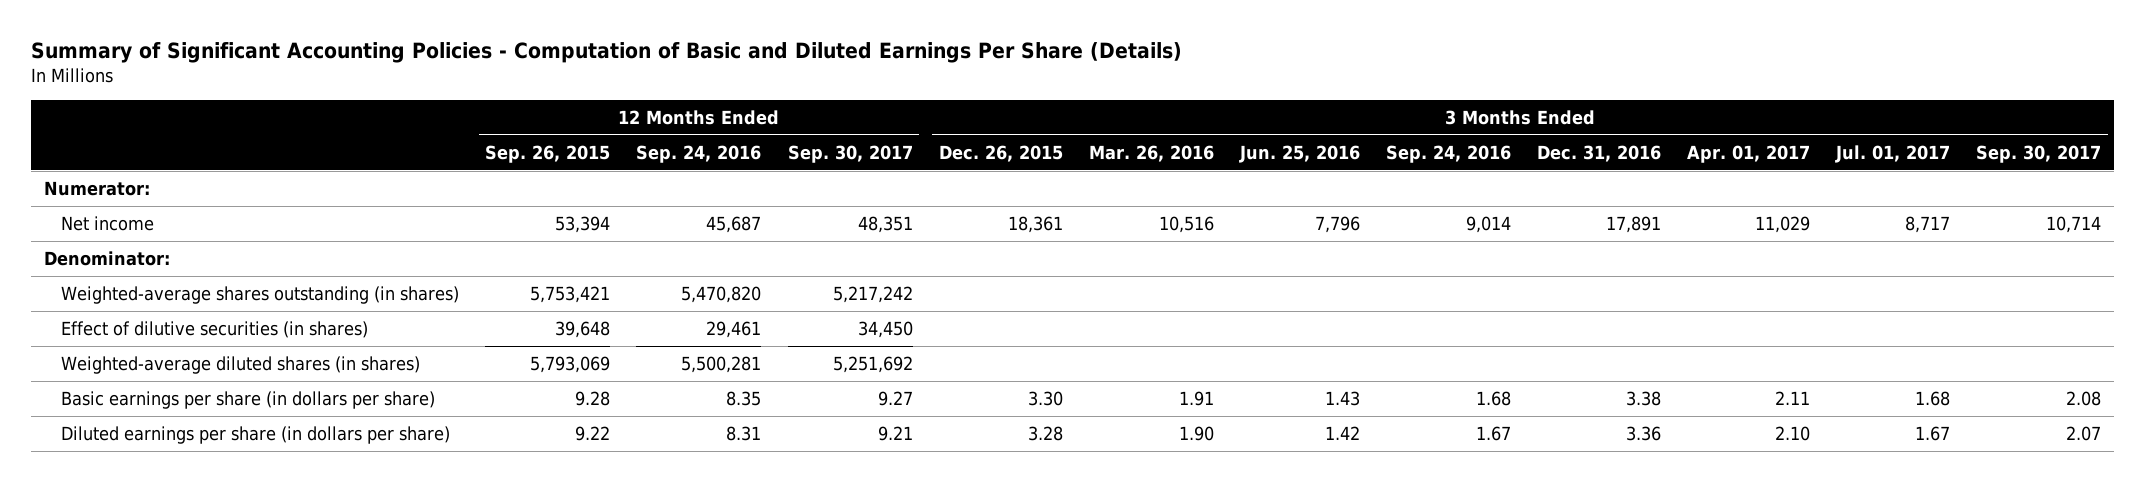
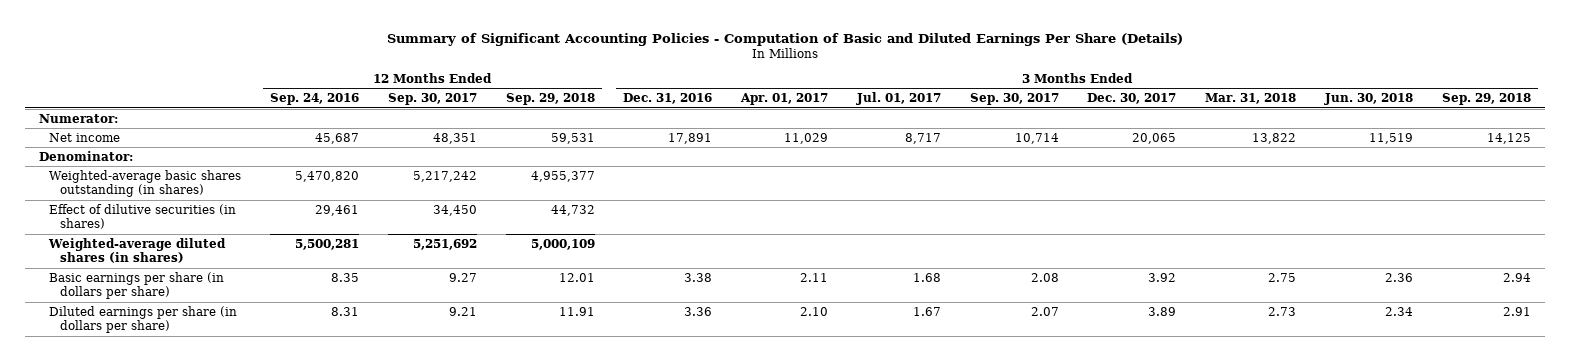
[485,144,611,163] Sep. 26, 2015 -> none
[938,144,1063,162] Dec. 26, 2015 -> none
[1088,144,1214,162] Mar. 26, 2016 -> none
[1238,144,1360,163] Jun. 25, 2016 -> none
[1385,144,1511,163] Sep. 24, 2016 -> none
none -> [505,93,595,106] Sep. 29, 2018
none -> [1087,93,1177,105] Dec. 30, 2017
none -> [1205,93,1297,105] Mar. 31, 2018
none -> [1323,93,1413,106] Jun. 30, 2018
none -> [1441,93,1531,106] Sep. 29, 2018
[61,286,460,305] Weighted-average shares outstanding (in shares) -> [49,169,242,198] Weighted-average basic shares outstanding (in shares)

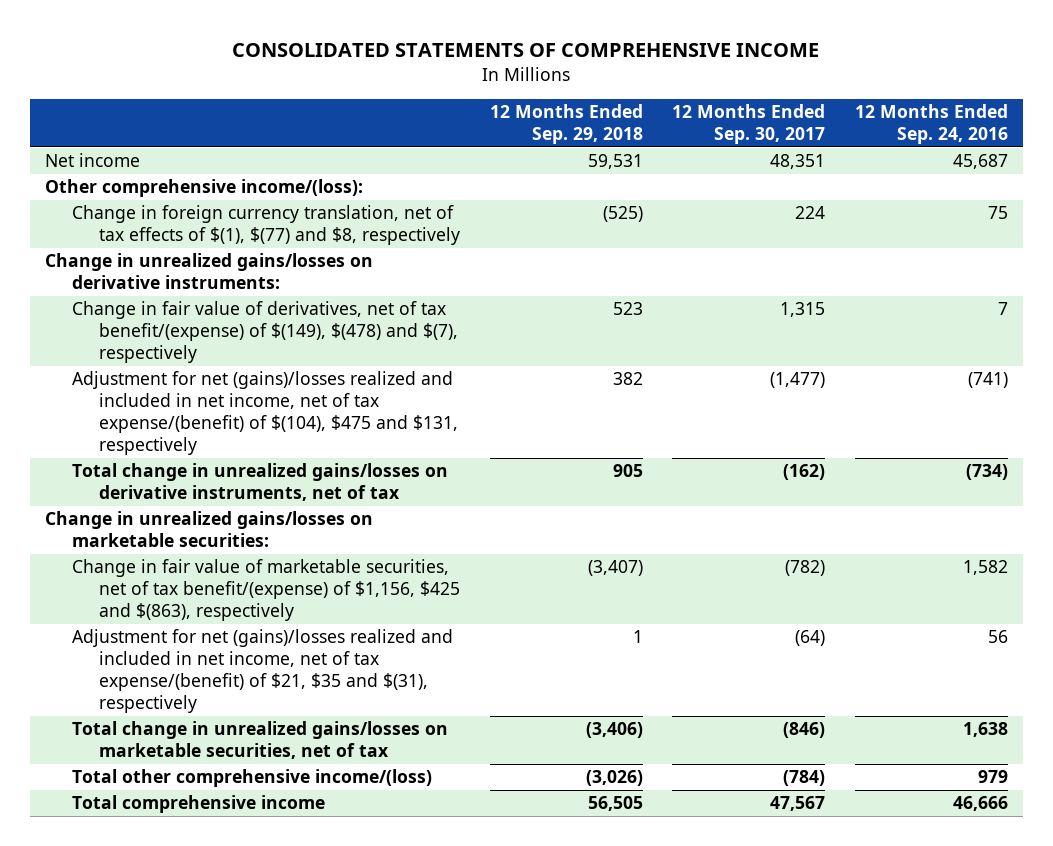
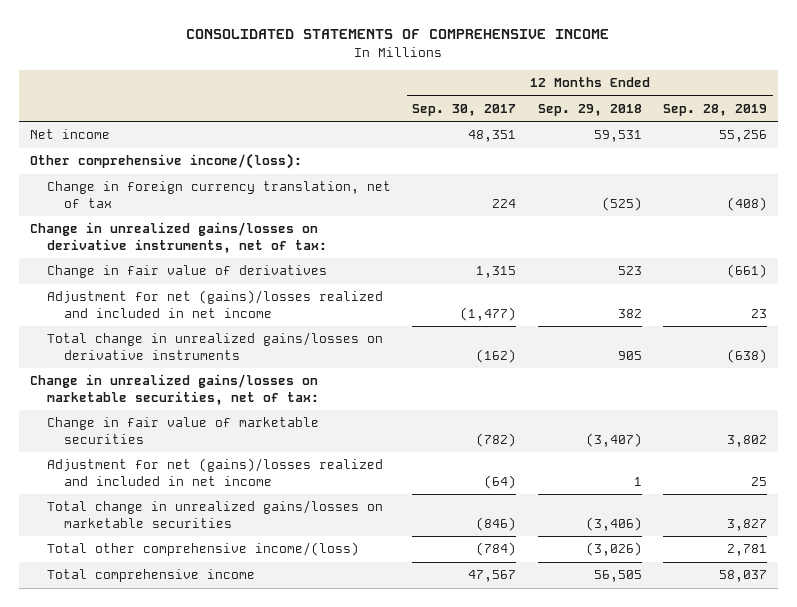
[854,104,1008,145] 12 Months Ended Sep. 24, 2016 -> none
none -> [663,104,768,117] Sep. 28, 2019
[72,205,461,246] Change in foreign currency translation, net of tax effects of $(1), $(77) and $8, respectively -> [46,181,391,209] Change in foreign currency translation, net of tax
[44,253,373,290] Change in unrealized gains/losses on derivative instruments: -> [29,222,327,254] Change in unrealized gains/losses on derivative instruments, net of tax:
[72,301,459,364] Change in fair value of derivatives, net of tax benefit/(expense) of $(149), $(478) and $(7), respectively -> [46,265,327,279] Change in fair value of derivatives
[72,371,459,456] Adjustment for net (gains)/losses realized and included in net income, net of tax expense/(benefit) of $(104), $475 and $131, respectively -> [46,290,383,319] Adjustment for net (gains)/losses realized and included in net income
[72,463,449,502] Total change in unrealized gains/losses on derivative instruments, net of tax -> [46,332,383,361] Total change in unrealized gains/losses on derivative instruments
[44,511,373,548] Change in unrealized gains/losses on marketable securities: -> [29,374,319,406] Change in unrealized gains/losses on marketable securities, net of tax:
[72,559,461,622] Change in fair value of marketable securities, net of tax benefit/(expense) of $1,156, $425 and $(863), respectively -> [46,417,319,445] Change in fair value of marketable securities
[72,629,454,714] Adjustment for net (gains)/losses realized and included in net income, net of tax expense/(benefit) of $21, $35 and $(31), respectively -> [46,458,383,487] Adjustment for net (gains)/losses realized and included in net income
[72,721,449,760] Total change in unrealized gains/losses on marketable securities, net of tax -> [46,500,383,529] Total change in unrealized gains/losses on marketable securities

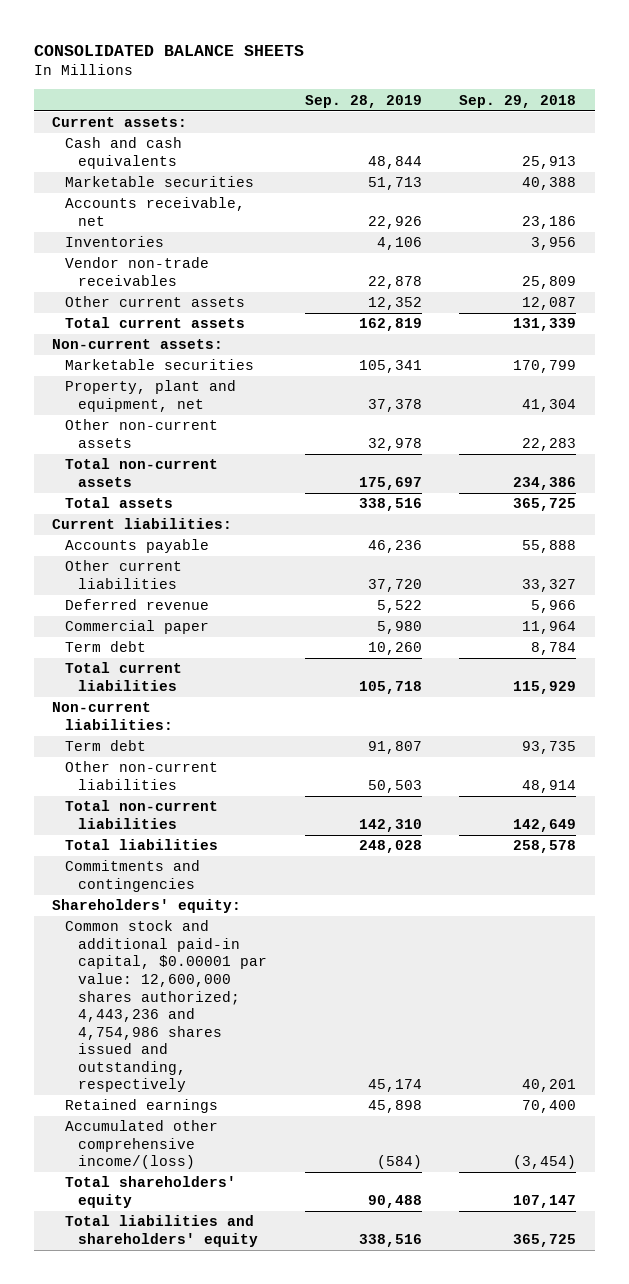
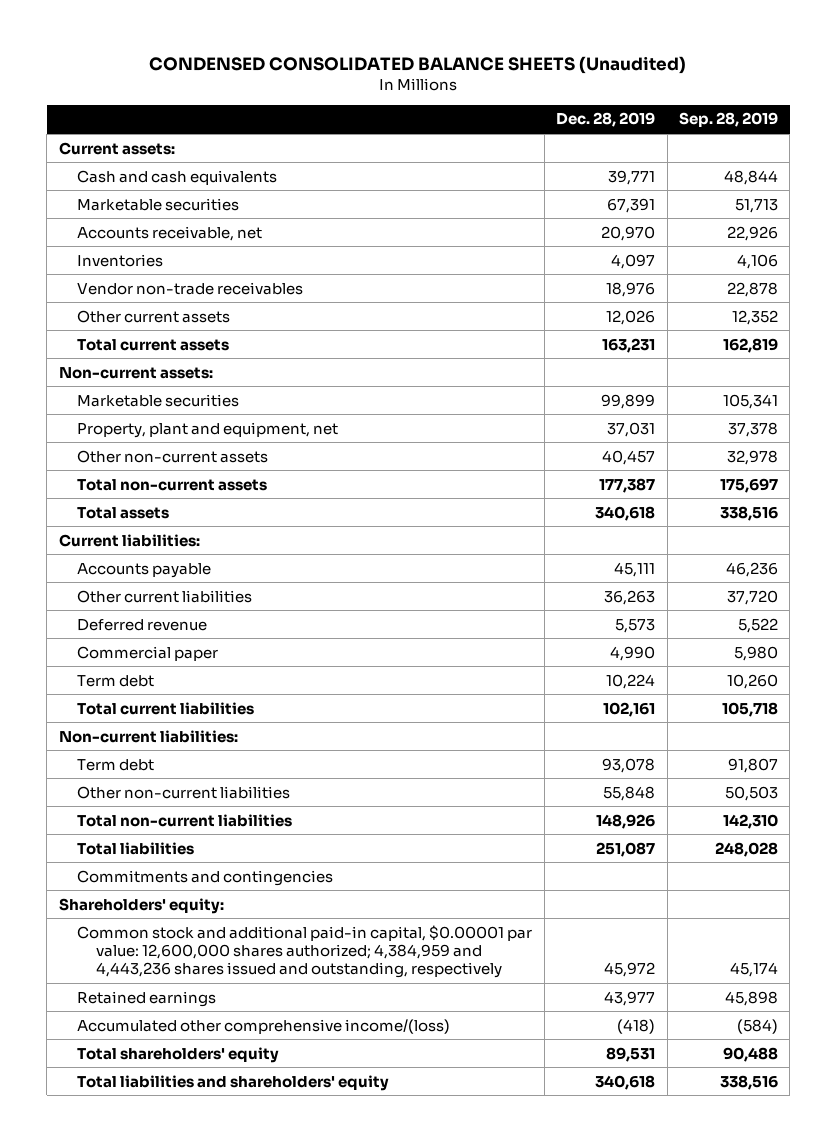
[33,44,304,56] CONSOLIDATED BALANCE SHEETS -> [149,55,687,74] CONDENSED CONSOLIDATED BALANCE SHEETS (Unaudited)
[459,94,577,108] Sep. 29, 2018 -> none
none -> [556,112,656,128] Dec. 28, 2019
[65,920,268,1093] Common stock and additional paid-in capital, $0.00001 par value: 12,600,000 shares authorized; 4,443,236 and 4,754,986 shares issued and outstanding, respectively -> [77,924,533,978] Common stock and additional paid-in capital, $0.00001 par value: 12,600,000 shares authorized; 4,384,959 and 4,443,236 shares issued and outstanding, respectively

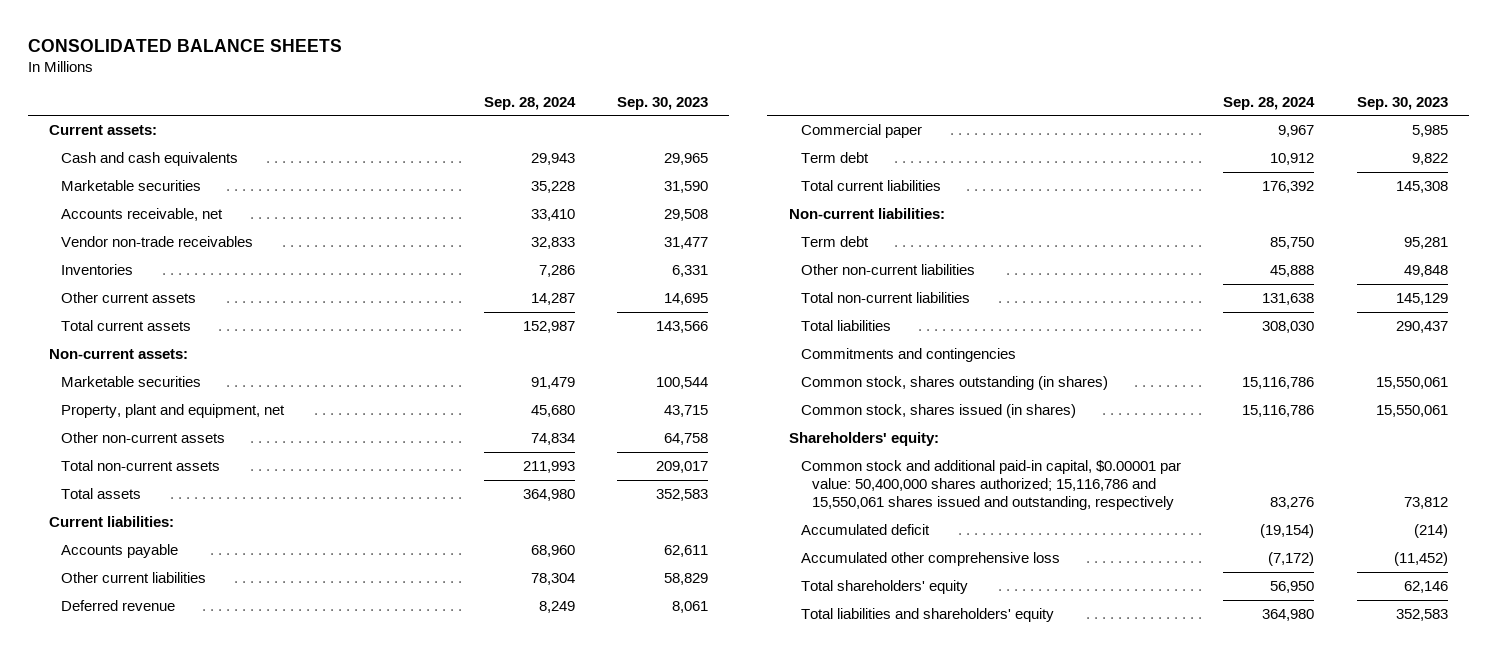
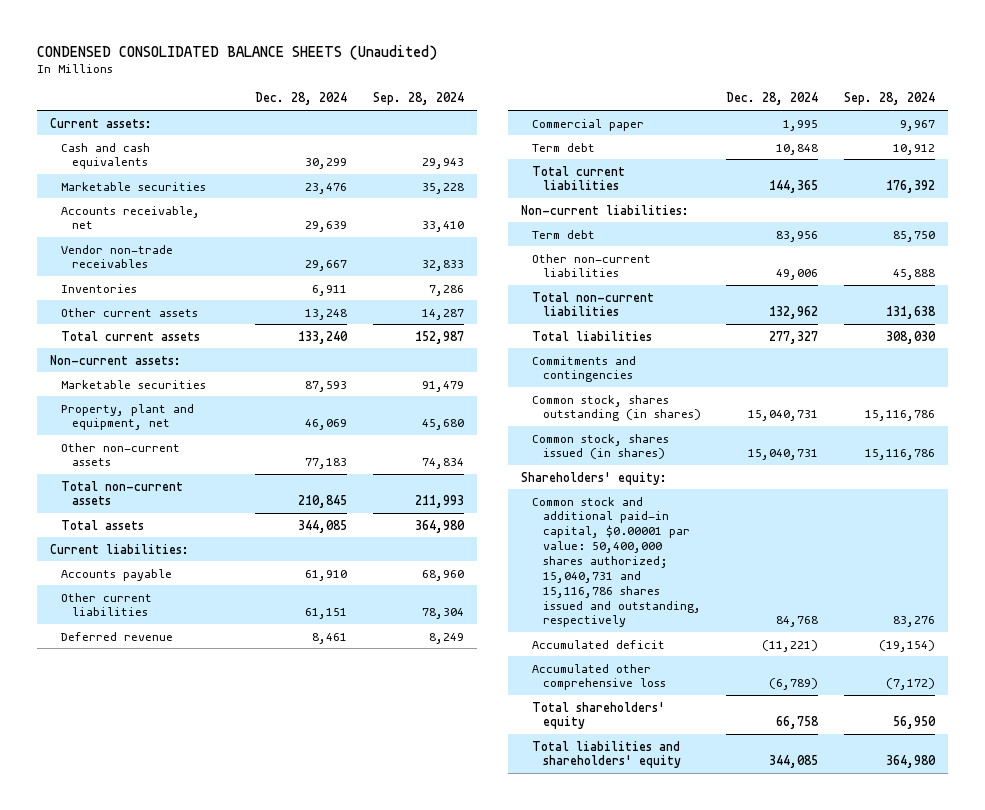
[27,38,342,52] CONSOLIDATED BALANCE SHEETS -> [37,44,438,60] CONDENSED CONSOLIDATED BALANCE SHEETS (Unaudited)
[617,96,709,110] Sep. 30, 2023 -> none
none -> [255,92,348,106] Dec. 28, 2024
[800,460,1181,511] Common stock and additional paid-in capital, $0.00001 par value: 50,400,000 shares authorized; 15,116,786 and 15,550,061 shares issued and outstanding, respectively -> [531,496,701,628] Common stock and additional paid-in capital, $0.00001 par value: 50,400,000 shares authorized; 15,040,731 and 15,116,786 shares issued and outstanding, respectively

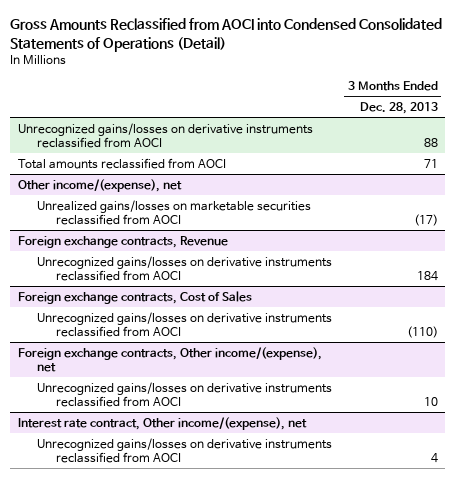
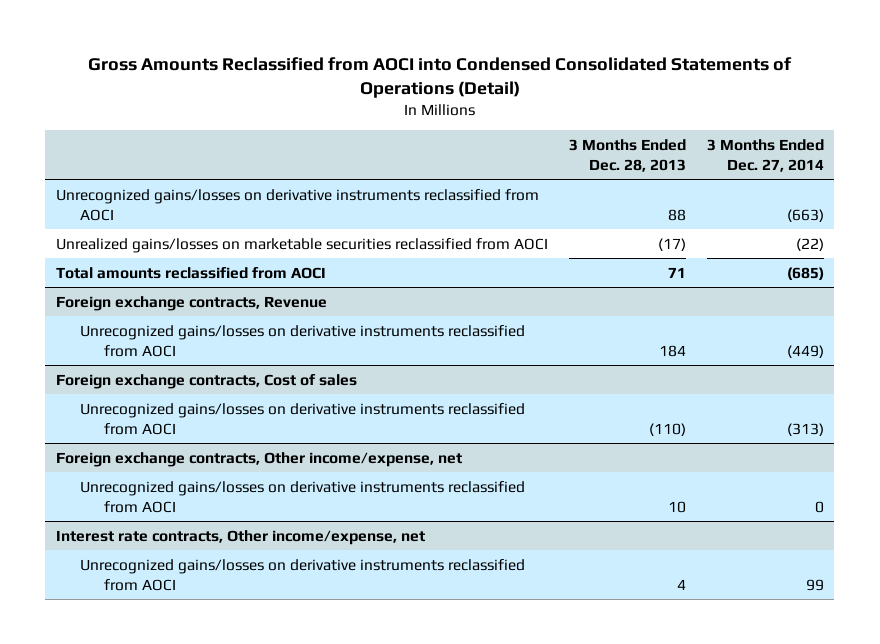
none -> [706,138,824,172] 3 Months Ended Dec. 27, 2014
[17,178,182,192] Other income/(expense), net -> none
[17,157,226,169] Total amounts reclassified from AOCI -> [55,266,326,279] Total amounts reclassified from AOCI
[17,290,252,304] Foreign exchange contracts, Cost of Sales -> [55,373,357,389] Foreign exchange contracts, Cost of sales
[17,346,322,372] Foreign exchange contracts, Other income/(expense), net -> [55,451,462,467] Foreign exchange contracts, Other income/expense, net
[17,416,307,430] Interest rate contract, Other income/(expense), net -> [55,529,425,545] Interest rate contracts, Other income/expense, net

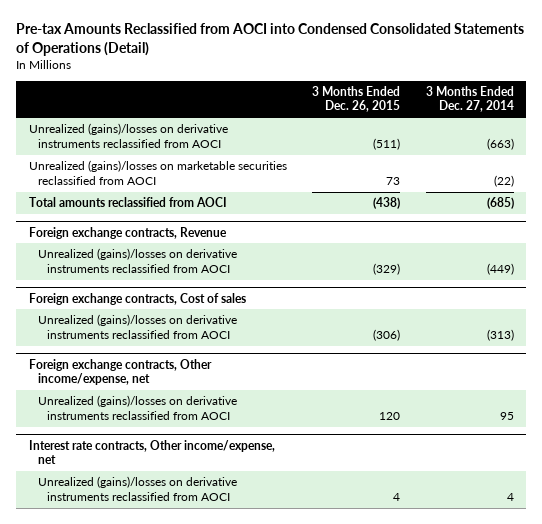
[87,56,792,98] Gross Amounts Reclassified from AOCI into Condensed Consolidated Statements of Operations (Detail) -> [16,23,525,56] Pre-tax Amounts Reclassified from AOCI into Condensed Consolidated Statements of Operations (Detail)
[568,138,686,172] 3 Months Ended Dec. 28, 2013 -> none
none -> [312,85,401,113] 3 Months Ended Dec. 26, 2015
[55,188,539,221] Unrecognized gains/losses on derivative instruments reclassified from AOCI -> [28,123,228,148] Unrealized (gains)/losses on derivative instruments reclassified from AOCI
[55,237,548,253] Unrealized gains/losses on marketable securities reclassified from AOCI -> [28,160,287,185] Unrealized (gains)/losses on marketable securities reclassified from AOCI
[79,324,525,357] Unrecognized gains/losses on derivative instruments reclassified from AOCI -> [37,248,237,273] Unrealized (gains)/losses on derivative instruments reclassified from AOCI
[79,402,525,435] Unrecognized gains/losses on derivative instruments reclassified from AOCI -> [37,314,237,339] Unrealized (gains)/losses on derivative instruments reclassified from AOCI
[79,480,525,513] Unrecognized gains/losses on derivative instruments reclassified from AOCI -> [37,395,237,420] Unrealized (gains)/losses on derivative instruments reclassified from AOCI
[814,500,824,513] 0 -> [499,411,514,420] 95
[79,558,525,591] Unrecognized gains/losses on derivative instruments reclassified from AOCI -> [37,476,237,501] Unrealized (gains)/losses on derivative instruments reclassified from AOCI
[805,578,824,591] 99 -> [506,492,514,501] 4

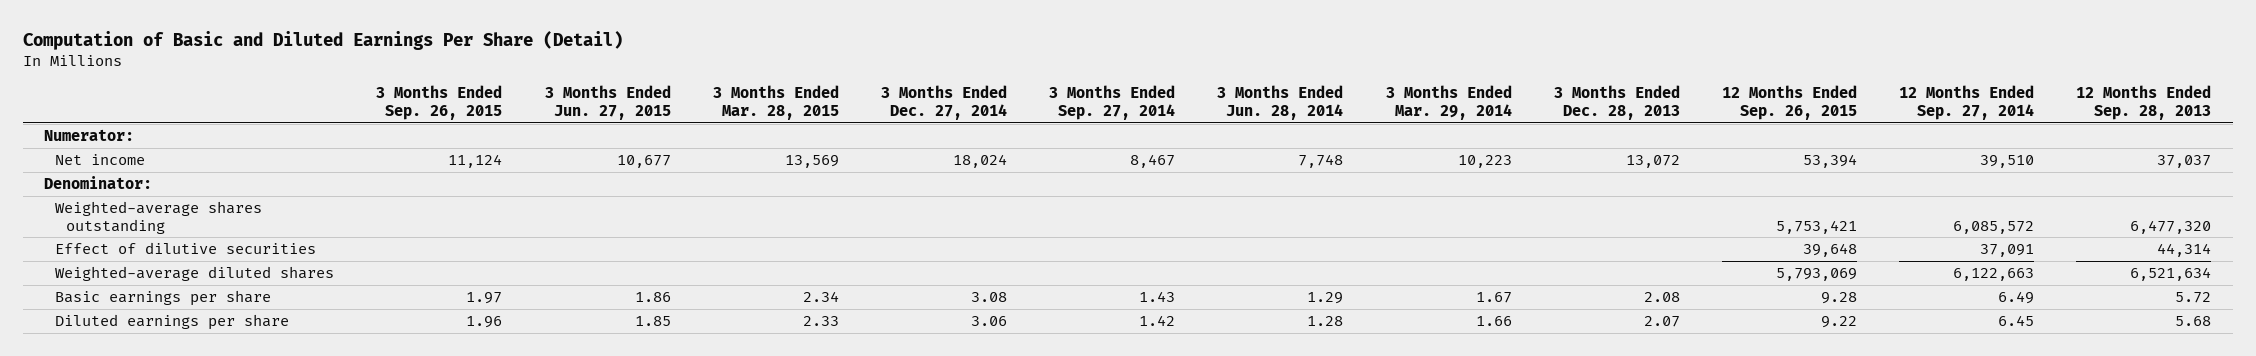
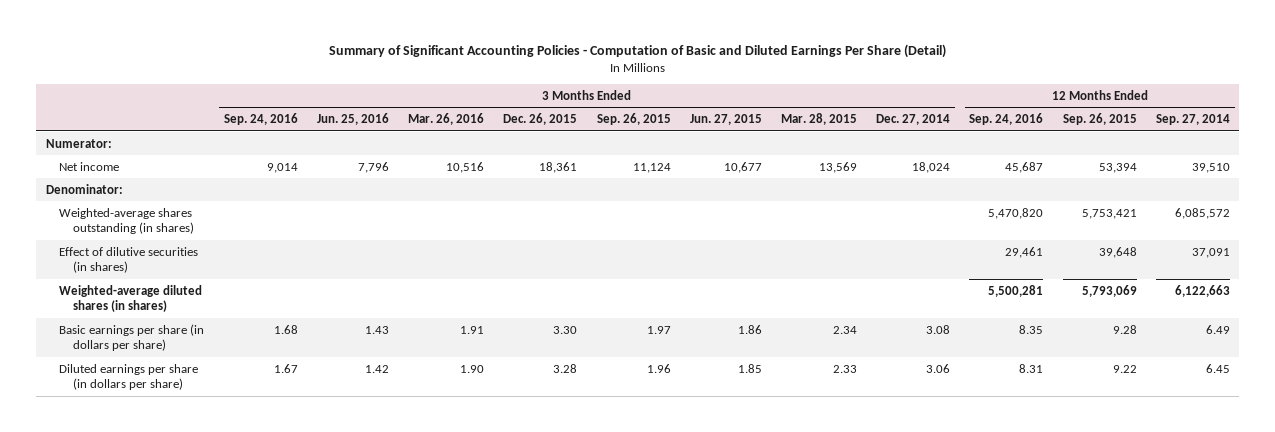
[23,31,624,51] Computation of Basic and Diluted Earnings Per Share (Detail) -> [328,44,946,59] Summary of Significant Accounting Policies - Computation of Basic and Diluted Earnings Per Share (Detail)
[1049,85,1176,120] 3 Months Ended Sep. 27, 2014 -> none
[1217,85,1344,120] 3 Months Ended Jun. 28, 2014 -> none
[1385,85,1512,120] 3 Months Ended Mar. 29, 2014 -> none
[1553,85,1680,120] 3 Months Ended Dec. 28, 2013 -> none
[2076,85,2212,120] 12 Months Ended Sep. 28, 2013 -> none
none -> [223,113,298,126] Sep. 24, 2016
none -> [316,113,389,126] Jun. 25, 2016
none -> [408,113,485,126] Mar. 26, 2016
none -> [503,113,578,126] Dec. 26, 2015
none -> [969,113,1044,126] Sep. 24, 2016
[55,201,263,234] Weighted-average shares outstanding -> [59,207,195,235] Weighted-average shares outstanding (in shares)
[55,242,317,255] Effect of dilutive securities -> [59,246,199,274] Effect of dilutive securities (in shares)
[55,266,335,282] Weighted-average diluted shares -> [59,284,203,313] Weighted-average diluted shares (in shares)
[55,290,272,307] Basic earnings per share -> [59,323,205,352] Basic earnings per share (in dollars per share)
[55,314,290,331] Diluted earnings per share -> [59,363,199,391] Diluted earnings per share (in dollars per share)

